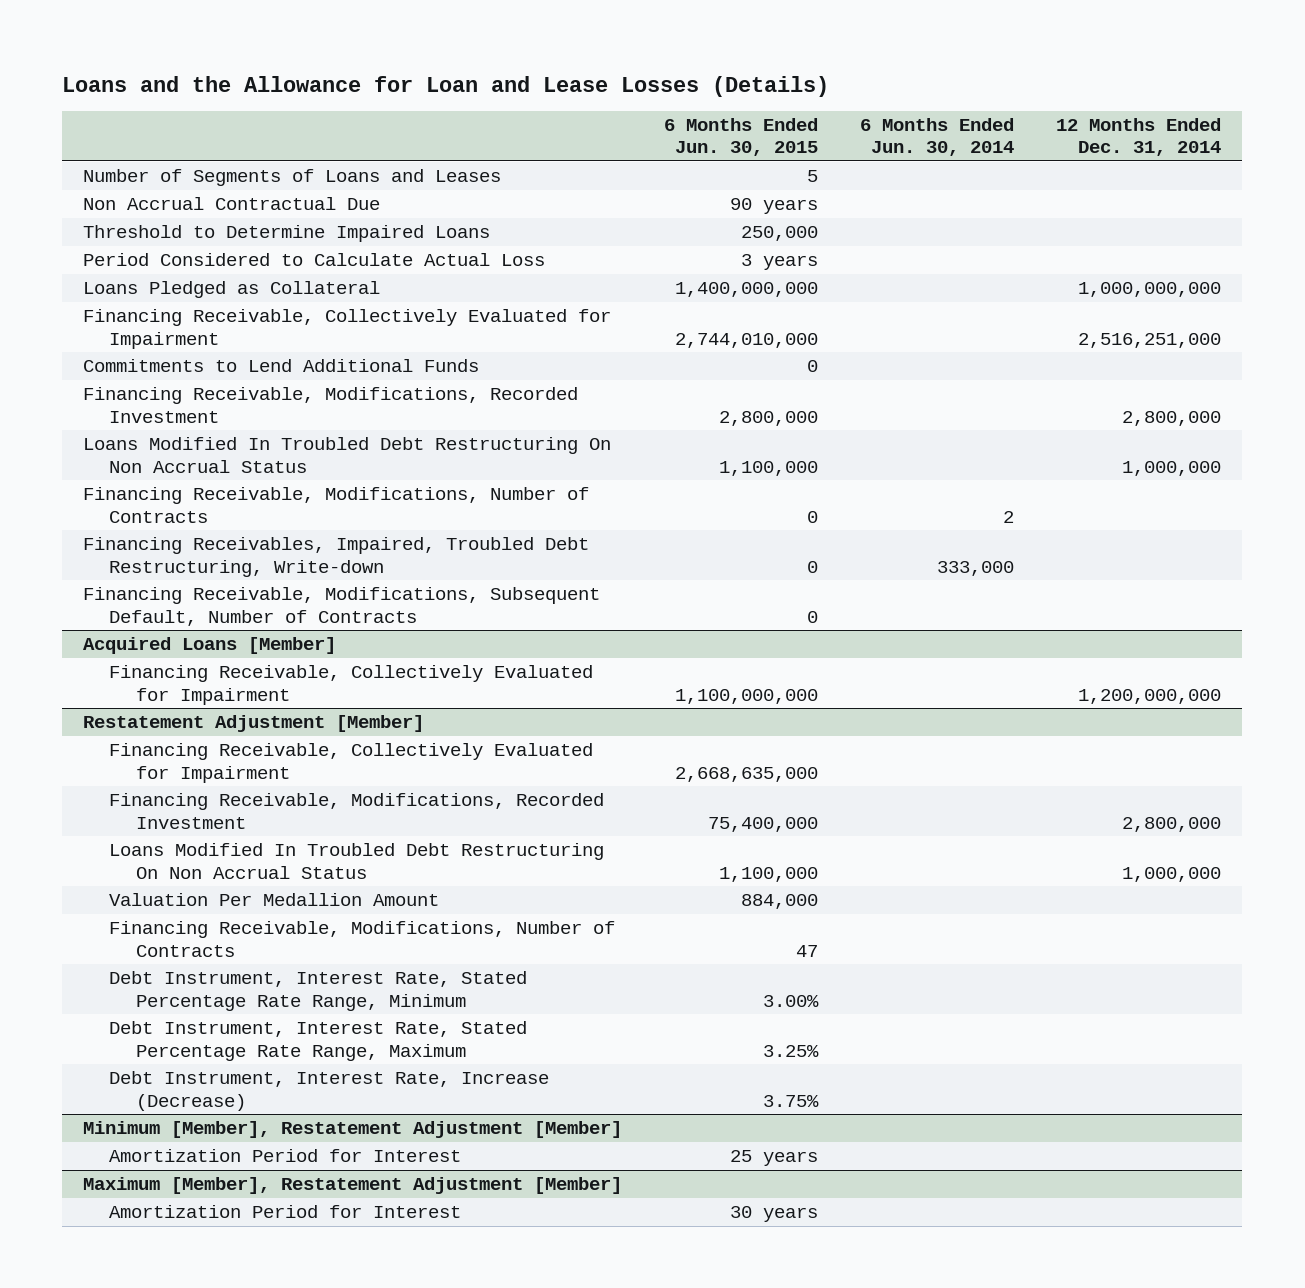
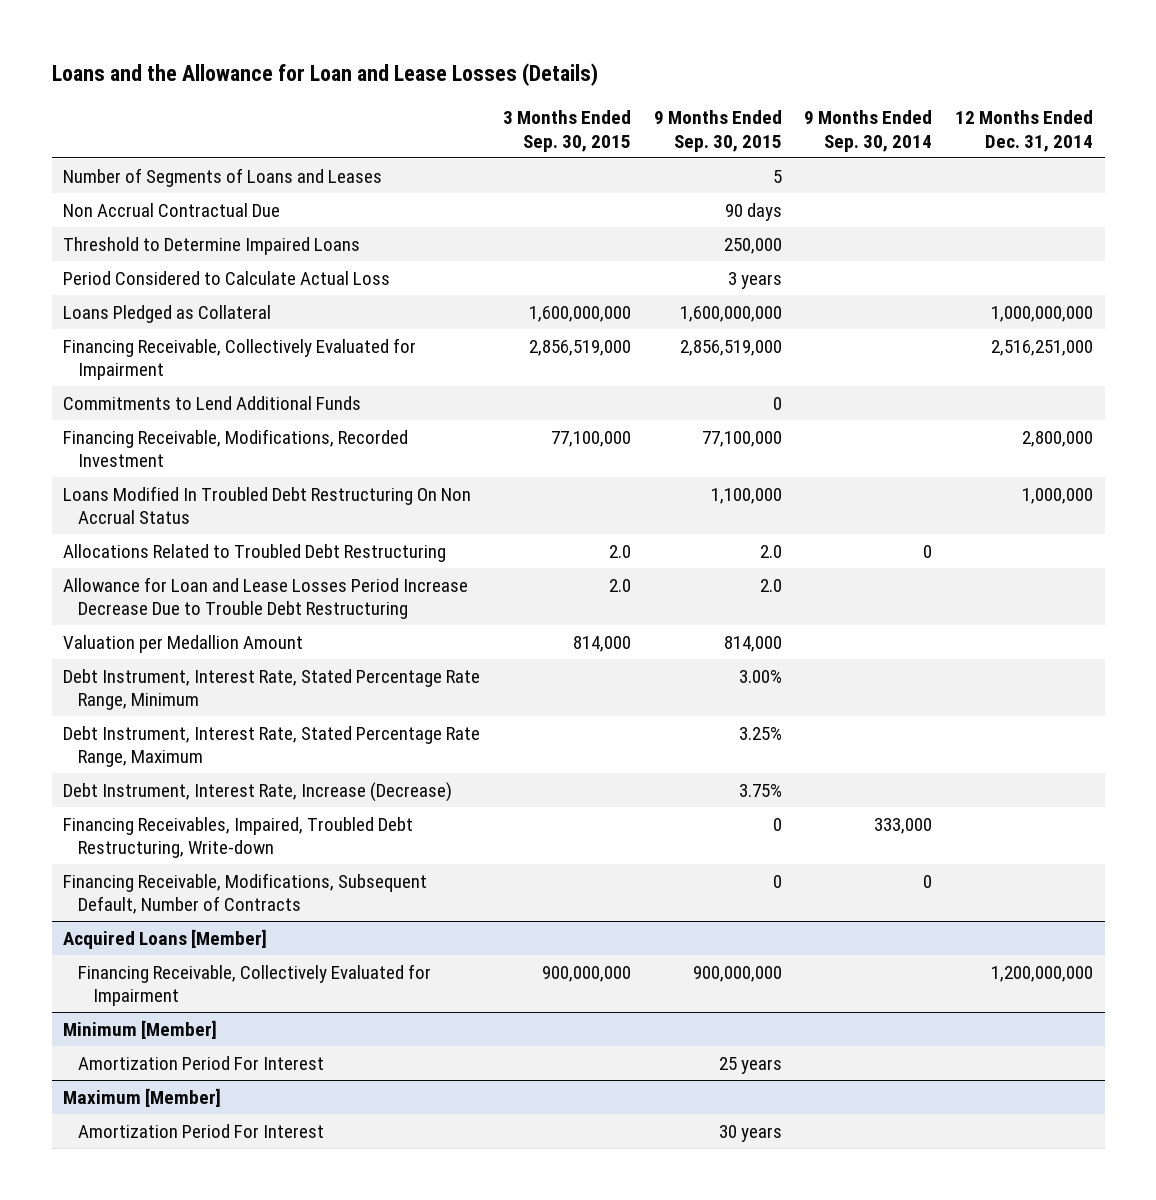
[664,118,819,157] 6 Months Ended Jun. 30, 2015 -> none
[860,118,1015,157] 6 Months Ended Jun. 30, 2014 -> none
none -> [502,110,631,152] 3 Months Ended Sep. 30, 2015
none -> [653,110,782,152] 9 Months Ended Sep. 30, 2015
none -> [804,110,933,152] 9 Months Ended Sep. 30, 2014
[83,487,590,523] Financing Receivable, Modifications, Number of Contracts -> none
none -> [62,543,446,562] Allocations Related to Troubled Debt Restructuring
none -> [62,576,468,619] Allowance for Loan and Lease Losses Period Increase Decrease Due to Trouble Debt Restructuring
none -> [62,634,303,653] Valuation per Medallion Amount
none -> [62,668,480,710] Debt Instrument, Interest Rate, Stated Percentage Rate Range, Minimum
none -> [62,725,480,767] Debt Instrument, Interest Rate, Stated Percentage Rate Range, Maximum
none -> [62,781,452,802] Debt Instrument, Interest Rate, Increase (Decrease)
[83,715,425,733] Restatement Adjustment [Member] -> none
[109,743,594,783] Financing Receivable, Collectively Evaluated for Impairment -> none
[109,793,605,829] Financing Receivable, Modifications, Recorded Investment -> none
[109,843,605,879] Loans Modified In Troubled Debt Restructuring On Non Accrual Status -> none
[109,893,440,907] Valuation Per Medallion Amount -> none
[109,921,616,957] Financing Receivable, Modifications, Number of Contracts -> none
[109,971,528,1011] Debt Instrument, Interest Rate, Stated Percentage Rate Range, Minimum -> none
[109,1021,528,1061] Debt Instrument, Interest Rate, Stated Percentage Rate Range, Maximum -> none
[109,1071,550,1111] Debt Instrument, Interest Rate, Increase (Decrease) -> none
[83,1121,623,1139] Minimum [Member], Restatement Adjustment [Member] -> [62,1019,217,1039] Minimum [Member]
[109,1149,462,1163] Amortization Period for Interest -> [77,1055,324,1070] Amortization Period For Interest
[83,1177,623,1195] Maximum [Member], Restatement Adjustment [Member] -> [62,1087,221,1107] Maximum [Member]
[109,1205,462,1219] Amortization Period for Interest -> [77,1123,324,1138] Amortization Period For Interest

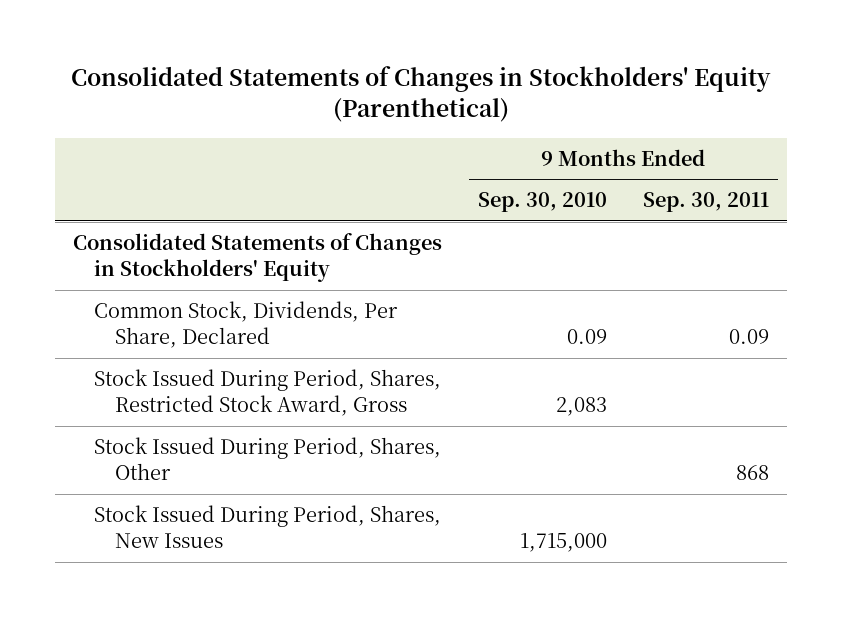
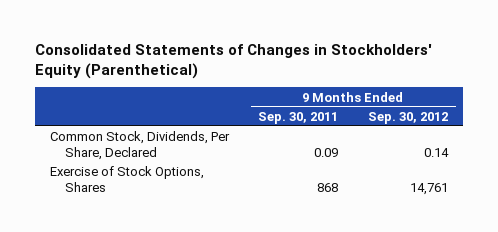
[477,192,607,213] Sep. 30, 2010 -> none
none -> [368,111,449,124] Sep. 30, 2012
[73,233,443,283] Consolidated Statements of Changes in Stockholders' Equity -> none
[94,369,442,417] Stock Issued During Period, Shares, Restricted Stock Award, Gross -> none
[94,505,442,549] Stock Issued During Period, Shares, New Issues -> none
[94,437,442,481] Stock Issued During Period, Shares, Other -> [49,166,204,193] Exercise of Stock Options, Shares

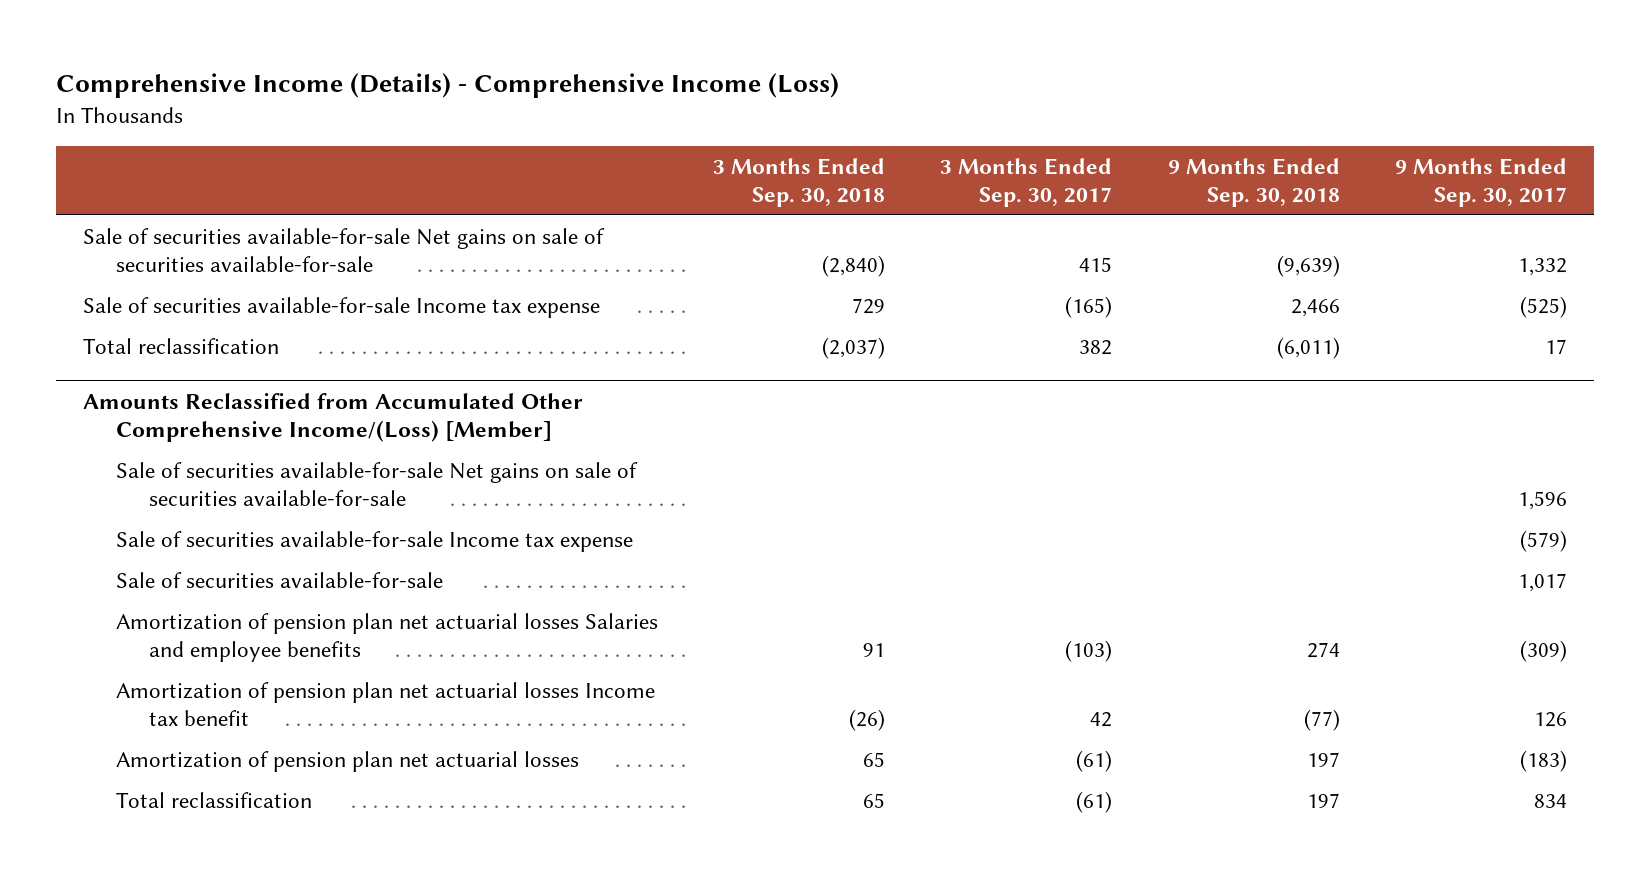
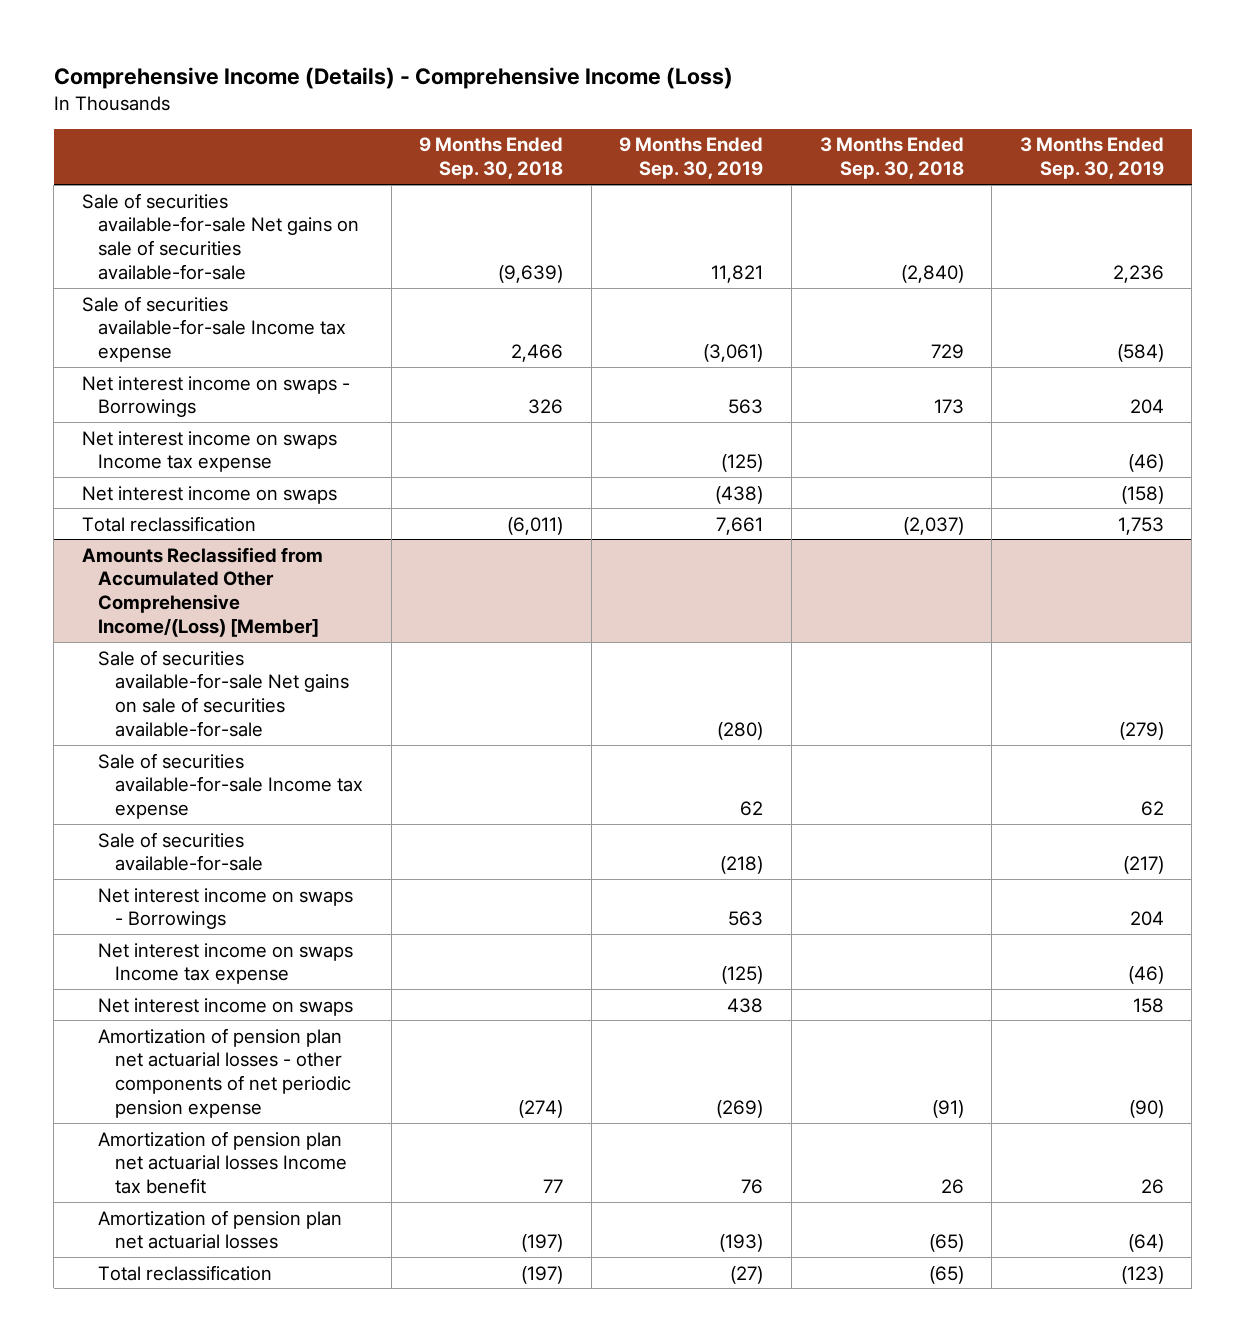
[940,157,1113,207] 3 Months Ended Sep. 30, 2017 -> none
[1394,157,1567,207] 9 Months Ended Sep. 30, 2017 -> none
none -> [619,137,764,180] 9 Months Ended Sep. 30, 2019
none -> [1019,137,1164,180] 3 Months Ended Sep. 30, 2019
none -> [81,375,350,418] Net interest income on swaps - Borrowings
none -> [81,430,337,473] Net interest income on swaps Income tax expense
none -> [81,485,337,504] Net interest income on swaps
none -> [98,887,354,930] Net interest income on swaps - Borrowings
none -> [98,942,354,985] Net interest income on swaps Income tax expense
none -> [98,997,354,1016] Net interest income on swaps
[116,613,659,662] Amortization of pension plan net actuarial losses Salaries and employee benefits -> [98,1027,352,1119] Amortization of pension plan net actuarial losses - other components of net periodic pension expense
[863,642,886,657] 91 -> [931,1100,964,1119] (91)
[1306,641,1340,658] 274 -> [518,1100,564,1119] (274)
[849,708,886,731] (26) -> [940,1179,964,1195] 26
[1303,708,1340,731] (77) -> [543,1179,564,1194] 77
[863,752,886,768] 65 -> [928,1234,964,1253] (65)
[1306,752,1340,768] 197 -> [521,1234,564,1253] (197)
[863,793,886,809] 65 -> [928,1265,964,1284] (65)
[1306,793,1340,809] 197 -> [521,1265,564,1284] (197)

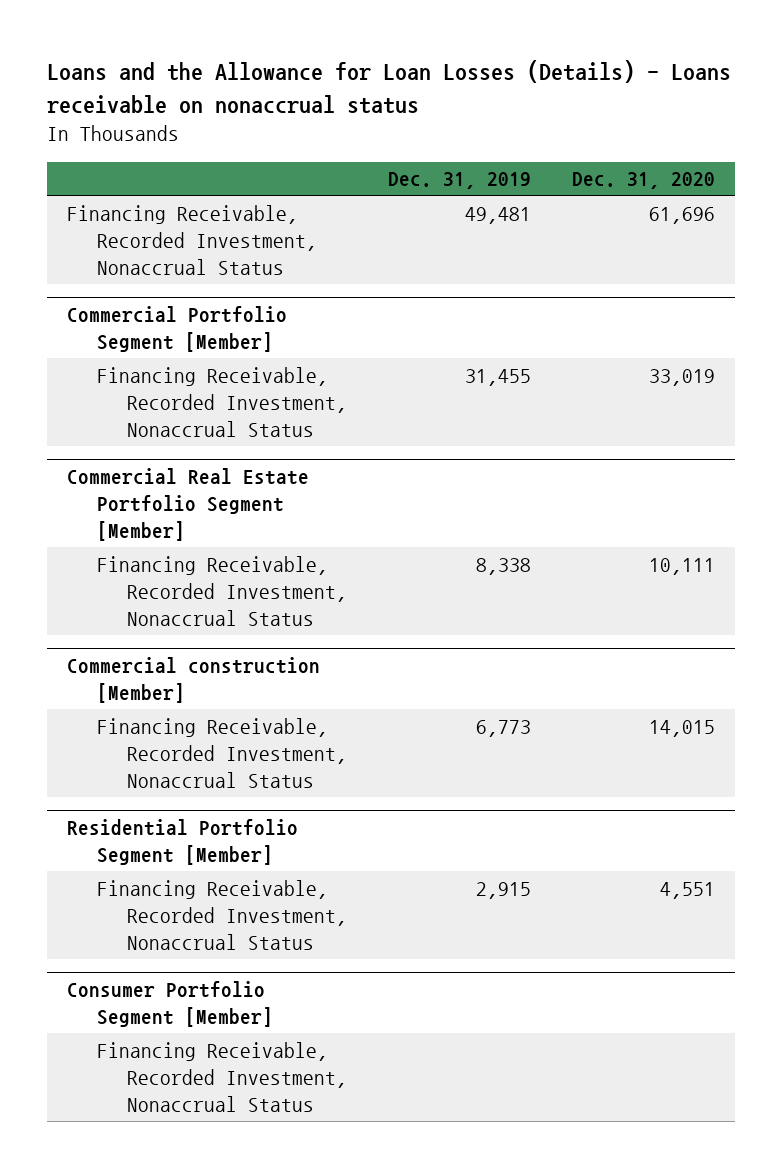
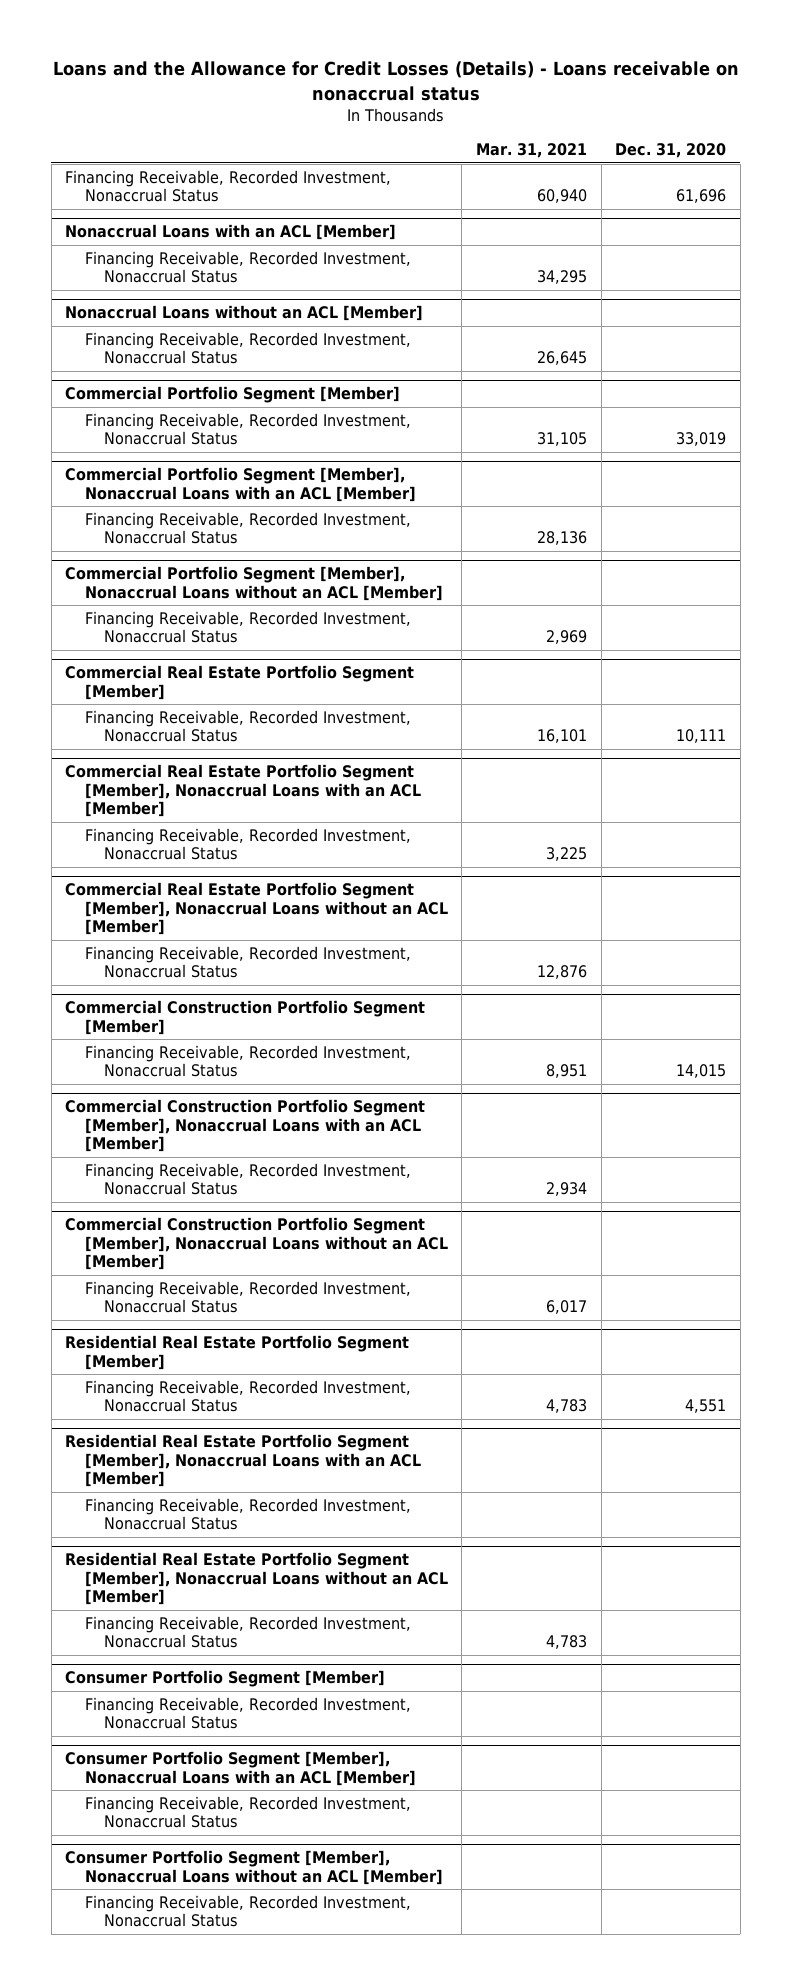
[46,60,731,115] Loans and the Allowance for Loan Losses (Details) - Loans receivable on nonaccrual status -> [52,61,739,101] Loans and the Allowance for Credit Losses (Details) - Loans receivable on nonaccrual status
[388,172,532,190] Dec. 31, 2019 -> none
none -> [475,143,587,159] Mar. 31, 2021
none -> [65,224,397,241] Nonaccrual Loans with an ACL [Member]
none -> [84,251,411,284] Financing Receivable, Recorded Investment, Nonaccrual Status
none -> [65,305,424,322] Nonaccrual Loans without an ACL [Member]
none -> [84,332,411,365] Financing Receivable, Recorded Investment, Nonaccrual Status
none -> [65,467,416,502] Commercial Portfolio Segment [Member], Nonaccrual Loans with an ACL [Member]
none -> [84,512,411,545] Financing Receivable, Recorded Investment, Nonaccrual Status
none -> [65,566,443,601] Commercial Portfolio Segment [Member], Nonaccrual Loans without an ACL [Member]
none -> [84,611,411,644] Financing Receivable, Recorded Investment, Nonaccrual Status
none -> [65,764,421,817] Commercial Real Estate Portfolio Segment [Member], Nonaccrual Loans with an ACL [Member]
none -> [84,828,411,861] Financing Receivable, Recorded Investment, Nonaccrual Status
none -> [65,882,448,935] Commercial Real Estate Portfolio Segment [Member], Nonaccrual Loans without an ACL [Member]
none -> [84,946,411,979] Financing Receivable, Recorded Investment, Nonaccrual Status
[67,657,321,704] Commercial construction [Member] -> [65,1000,426,1035] Commercial Construction Portfolio Segment [Member]
none -> [65,1099,426,1152] Commercial Construction Portfolio Segment [Member], Nonaccrual Loans with an ACL [Member]
none -> [84,1163,411,1196] Financing Receivable, Recorded Investment, Nonaccrual Status
none -> [65,1217,448,1270] Commercial Construction Portfolio Segment [Member], Nonaccrual Loans without an ACL [Member]
none -> [84,1281,411,1314] Financing Receivable, Recorded Investment, Nonaccrual Status
[67,819,299,866] Residential Portfolio Segment [Member] -> [65,1335,410,1370] Residential Real Estate Portfolio Segment [Member]
none -> [65,1434,421,1487] Residential Real Estate Portfolio Segment [Member], Nonaccrual Loans with an ACL [Member]
none -> [84,1498,411,1531] Financing Receivable, Recorded Investment, Nonaccrual Status
none -> [65,1552,448,1605] Residential Real Estate Portfolio Segment [Member], Nonaccrual Loans without an ACL [Member]
none -> [84,1616,411,1649] Financing Receivable, Recorded Investment, Nonaccrual Status
none -> [65,1751,416,1786] Consumer Portfolio Segment [Member], Nonaccrual Loans with an ACL [Member]
none -> [84,1796,411,1829] Financing Receivable, Recorded Investment, Nonaccrual Status
none -> [65,1850,443,1885] Consumer Portfolio Segment [Member], Nonaccrual Loans without an ACL [Member]
none -> [84,1895,411,1928] Financing Receivable, Recorded Investment, Nonaccrual Status

